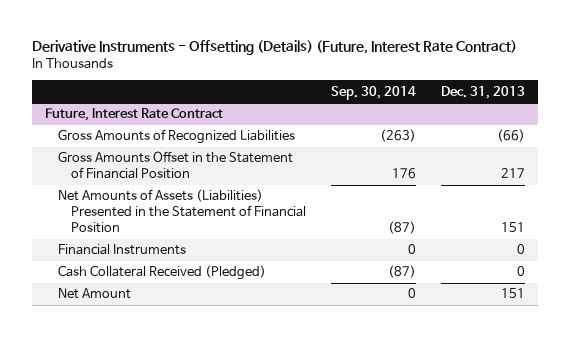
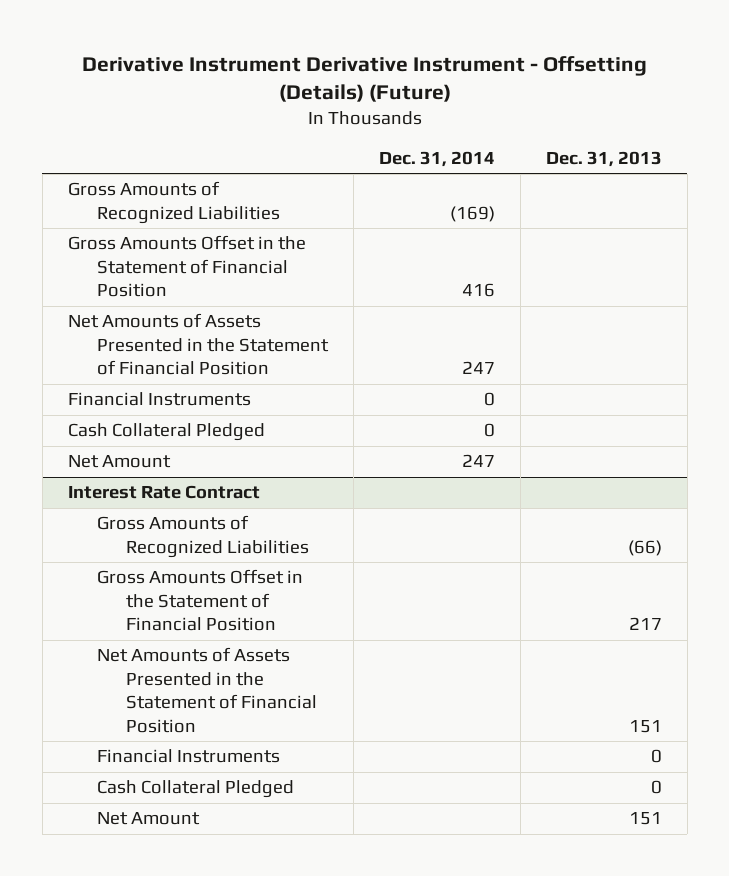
[32,40,518,56] Derivative Instruments - Offsetting (Details) (Future, Interest Rate Contract) -> [81,55,647,103] Derivative Instrument Derivative Instrument - Offsetting (Details) (Future)
[331,85,417,100] Sep. 30, 2014 -> none
none -> [378,150,495,167] Dec. 31, 2014
none -> [67,181,280,224] Gross Amounts of Recognized Liabilities
none -> [67,235,306,298] Gross Amounts Offset in the Statement of Financial Position
none -> [67,313,329,376] Net Amounts of Assets Presented in the Statement of Financial Position
none -> [67,392,251,407] Financial Instruments
none -> [67,423,265,442] Cash Collateral Pledged
none -> [67,455,171,469] Net Amount
[44,108,223,122] Future, Interest Rate Contract -> [67,485,260,500] Interest Rate Contract
[58,189,307,234] Net Amounts of Assets (Liabilities) Presented in the Statement of Financial Position -> [96,647,318,733] Net Amounts of Assets Presented in the Statement of Financial Position
[58,265,267,281] Cash Collateral Received (Pledged) -> [96,780,294,799] Cash Collateral Pledged

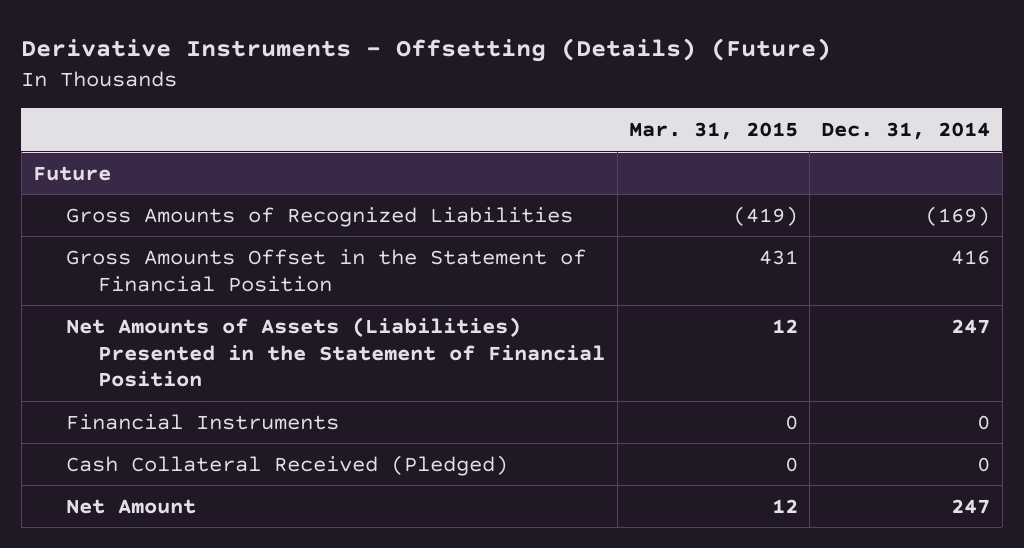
[81,55,647,103] Derivative Instrument Derivative Instrument - Offsetting (Details) (Future) -> [21,38,832,63] Derivative Instruments - Offsetting (Details) (Future)
[545,150,662,167] Dec. 31, 2013 -> none
none -> [628,122,798,141] Mar. 31, 2015
none -> [33,165,112,181] Future
[67,313,329,376] Net Amounts of Assets Presented in the Statement of Financial Position -> [65,316,606,388] Net Amounts of Assets (Liabilities) Presented in the Statement of Financial Position
[67,423,265,442] Cash Collateral Pledged -> [65,454,508,476] Cash Collateral Received (Pledged)
[67,485,260,500] Interest Rate Contract -> none
[96,515,310,558] Gross Amounts of Recognized Liabilities -> none
[96,569,303,632] Gross Amounts Offset in the Statement of Financial Position -> none
[96,647,318,733] Net Amounts of Assets Presented in the Statement of Financial Position -> none
[96,749,280,764] Financial Instruments -> none
[96,780,294,799] Cash Collateral Pledged -> none
[96,812,200,826] Net Amount -> none

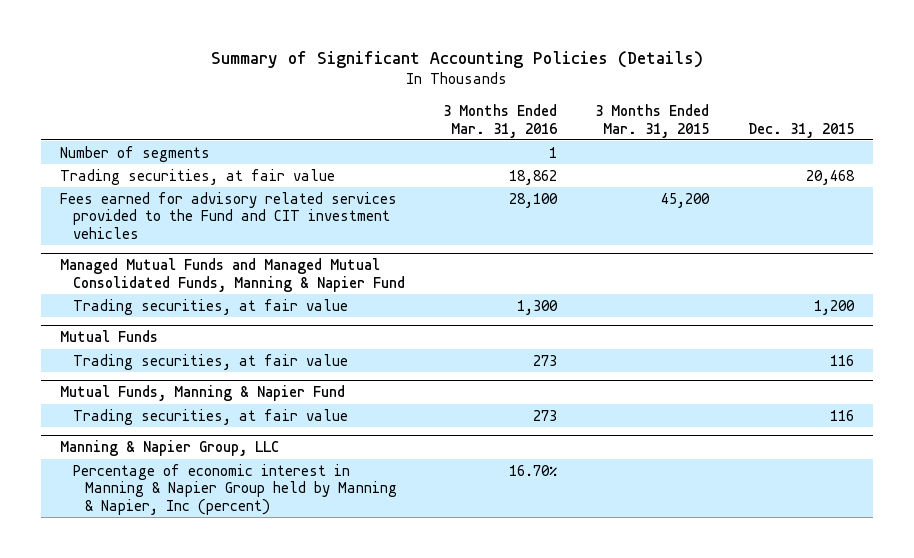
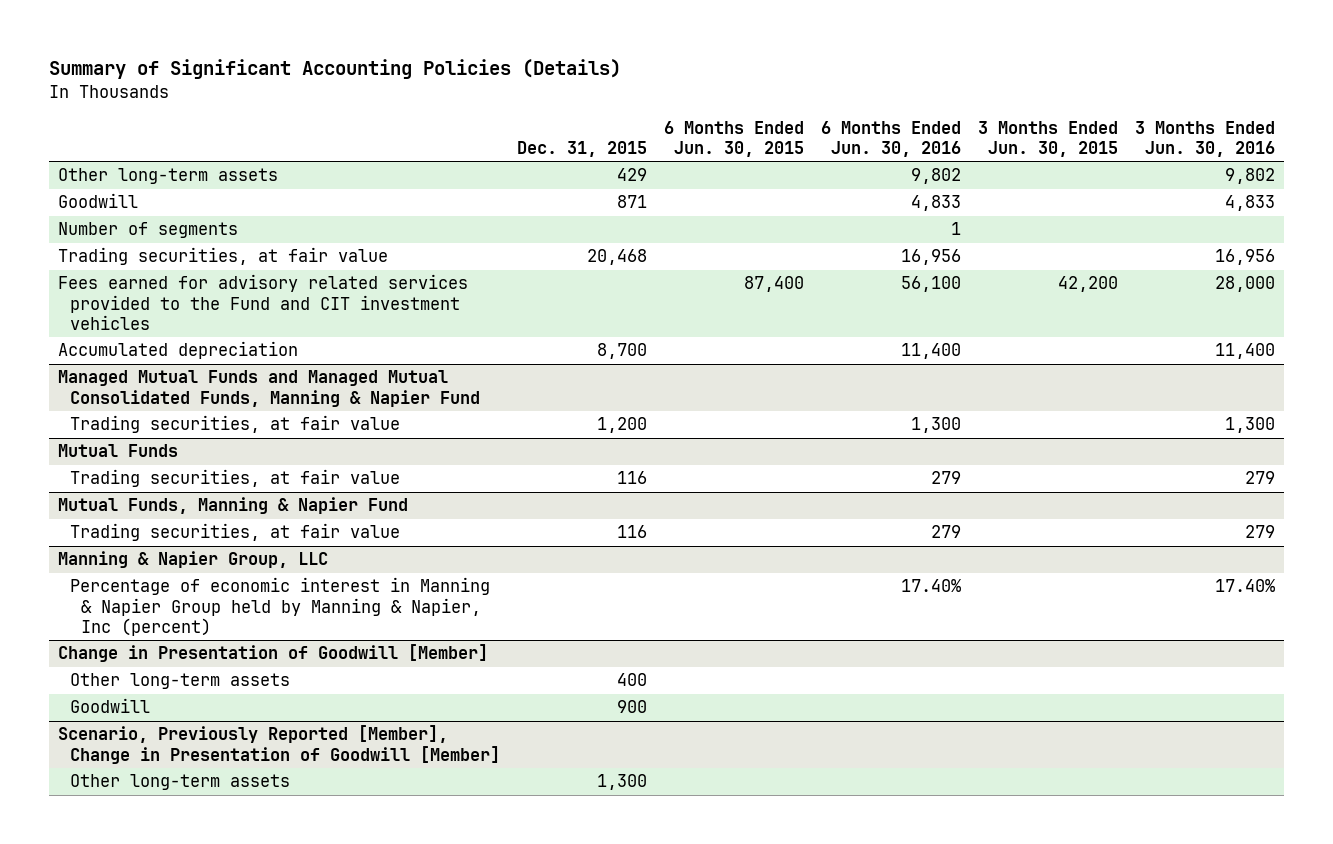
[443,103,558,138] 3 Months Ended Mar. 31, 2016 -> none
[595,103,710,138] 3 Months Ended Mar. 31, 2015 -> none
none -> [663,120,804,157] 6 Months Ended Jun. 30, 2015
none -> [821,120,962,157] 6 Months Ended Jun. 30, 2016
none -> [978,120,1119,157] 3 Months Ended Jun. 30, 2015
none -> [1135,120,1276,157] 3 Months Ended Jun. 30, 2016
none -> [57,168,278,185] Other long-term assets
none -> [57,193,138,209] Goodwill
none -> [57,341,298,360] Accumulated depreciation
none -> [57,644,488,663] Change in Presentation of Goodwill [Member]
none -> [69,673,290,690] Other long-term assets
none -> [69,698,150,714] Goodwill
none -> [57,725,500,764] Scenario, Previously Reported [Member], Change in Presentation of Goodwill [Member]
none -> [69,774,290,791] Other long-term assets

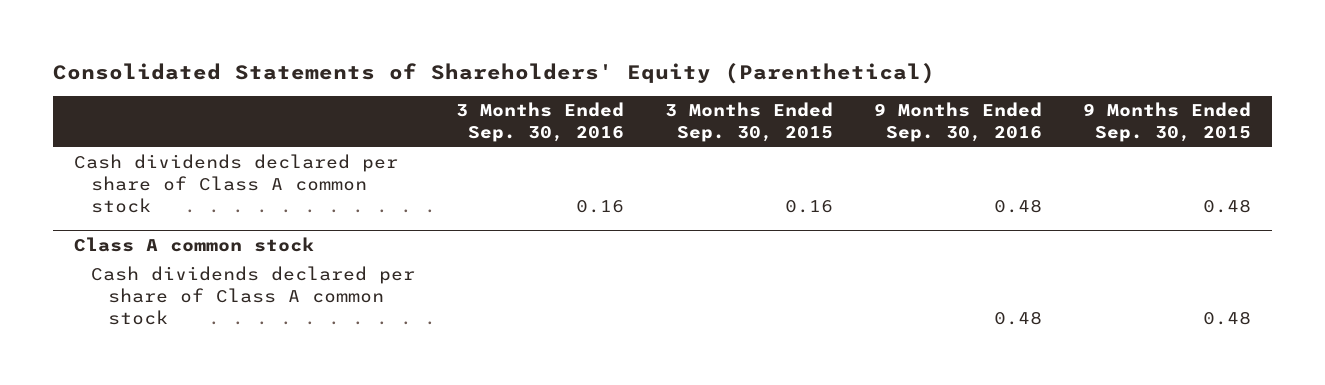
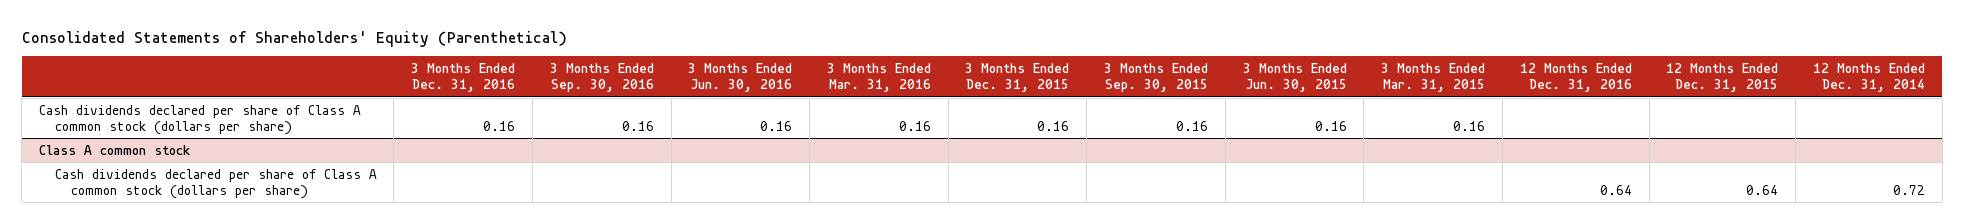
[874,102,1043,143] 9 Months Ended Sep. 30, 2016 -> none
[1083,102,1252,143] 9 Months Ended Sep. 30, 2015 -> none
none -> [411,63,516,93] 3 Months Ended Dec. 31, 2016
none -> [688,63,793,93] 3 Months Ended Jun. 30, 2016
none -> [826,63,931,93] 3 Months Ended Mar. 31, 2016
none -> [965,63,1070,93] 3 Months Ended Dec. 31, 2015
none -> [1242,63,1347,93] 3 Months Ended Jun. 30, 2015
none -> [1381,63,1486,93] 3 Months Ended Mar. 31, 2015
none -> [1519,63,1632,93] 12 Months Ended Dec. 31, 2016
none -> [1666,63,1779,93] 12 Months Ended Dec. 31, 2015
none -> [1812,63,1925,93] 12 Months Ended Dec. 31, 2014
[73,154,398,213] Cash dividends declared per share of Class A common stock -> [38,104,361,135] Cash dividends declared per share of Class A common stock (dollars per share)
[90,266,415,325] Cash dividends declared per share of Class A common stock -> [54,168,377,199] Cash dividends declared per share of Class A common stock (dollars per share)

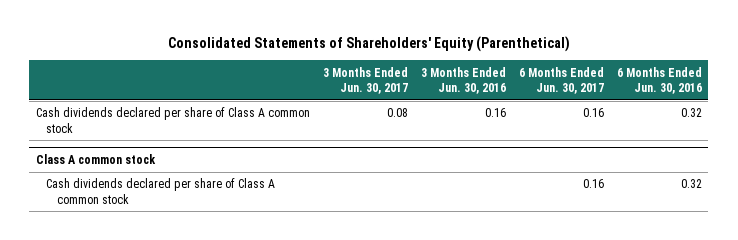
[411,63,516,93] 3 Months Ended Dec. 31, 2016 -> none
[549,63,654,93] 3 Months Ended Sep. 30, 2016 -> none
[826,63,931,93] 3 Months Ended Mar. 31, 2016 -> none
[965,63,1070,93] 3 Months Ended Dec. 31, 2015 -> none
[1104,63,1209,93] 3 Months Ended Sep. 30, 2015 -> none
[1242,63,1347,93] 3 Months Ended Jun. 30, 2015 -> none
[1381,63,1486,93] 3 Months Ended Mar. 31, 2015 -> none
[1519,63,1632,93] 12 Months Ended Dec. 31, 2016 -> none
[1666,63,1779,93] 12 Months Ended Dec. 31, 2015 -> none
[1812,63,1925,93] 12 Months Ended Dec. 31, 2014 -> none
none -> [322,66,408,94] 3 Months Ended Jun. 30, 2017
none -> [518,66,604,94] 6 Months Ended Jun. 30, 2017
none -> [616,66,702,94] 6 Months Ended Jun. 30, 2016
[38,104,361,135] Cash dividends declared per share of Class A common stock (dollars per share) -> [35,107,310,133] Cash dividends declared per share of Class A common stock
[54,168,377,199] Cash dividends declared per share of Class A common stock (dollars per share) -> [46,178,276,204] Cash dividends declared per share of Class A common stock

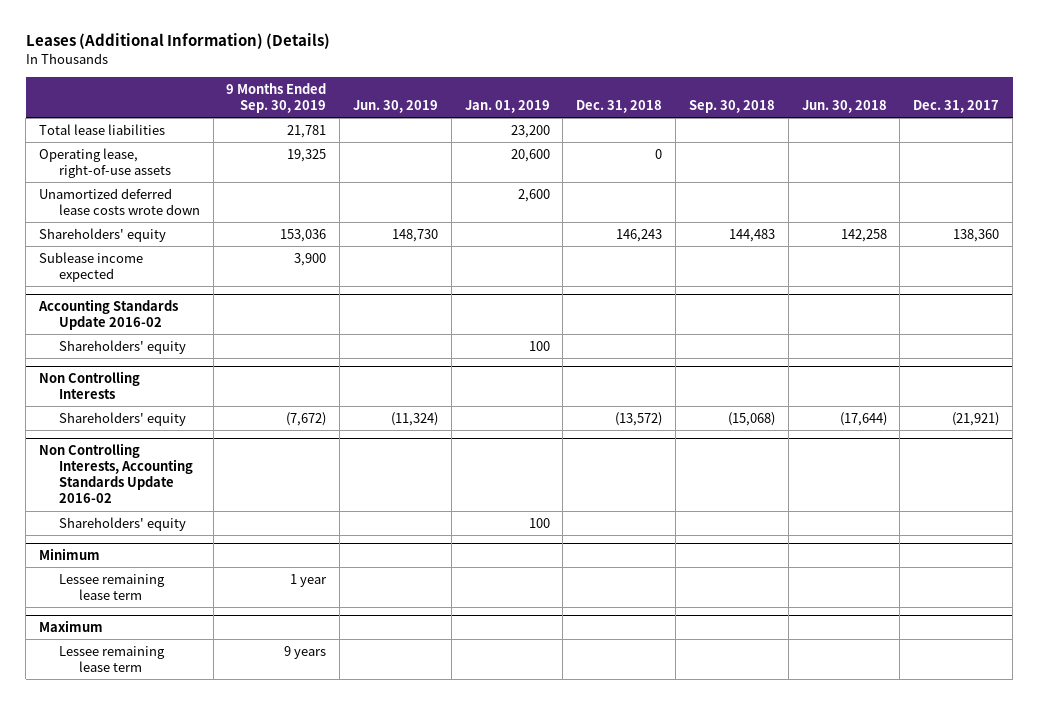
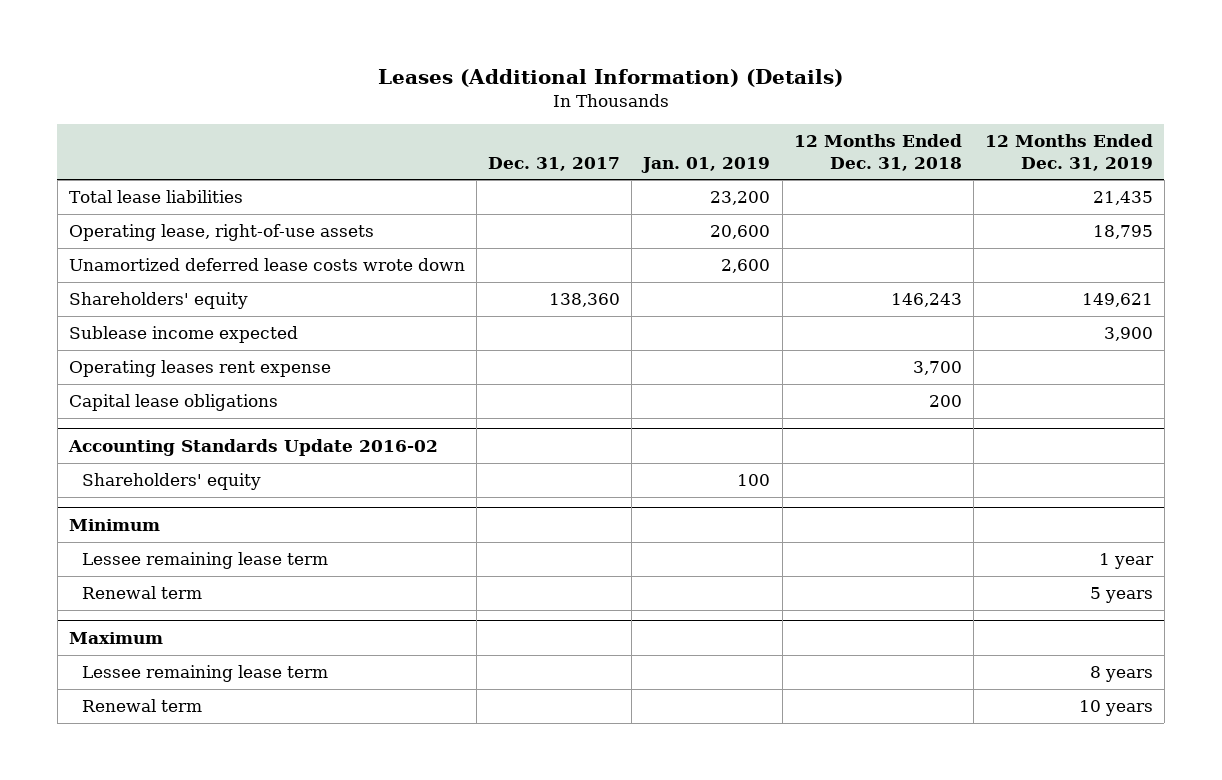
[226,82,327,113] 9 Months Ended Sep. 30, 2019 -> none
[352,99,438,113] Jun. 30, 2019 -> none
[576,99,663,113] Dec. 31, 2018 -> none
[688,99,775,113] Sep. 30, 2018 -> none
[801,99,887,113] Jun. 30, 2018 -> none
none -> [793,134,962,171] 12 Months Ended Dec. 31, 2018
none -> [984,134,1153,171] 12 Months Ended Dec. 31, 2019
none -> [69,360,332,378] Operating leases rent expense
none -> [69,394,279,412] Capital lease obligations
[38,370,140,400] Non Controlling Interests -> none
[58,411,186,426] Shareholders' equity -> none
[38,442,193,504] Non Controlling Interests, Accounting Standards Update 2016-02 -> none
[58,516,186,531] Shareholders' equity -> none
none -> [82,586,203,600] Renewal term
none -> [82,699,203,713] Renewal term

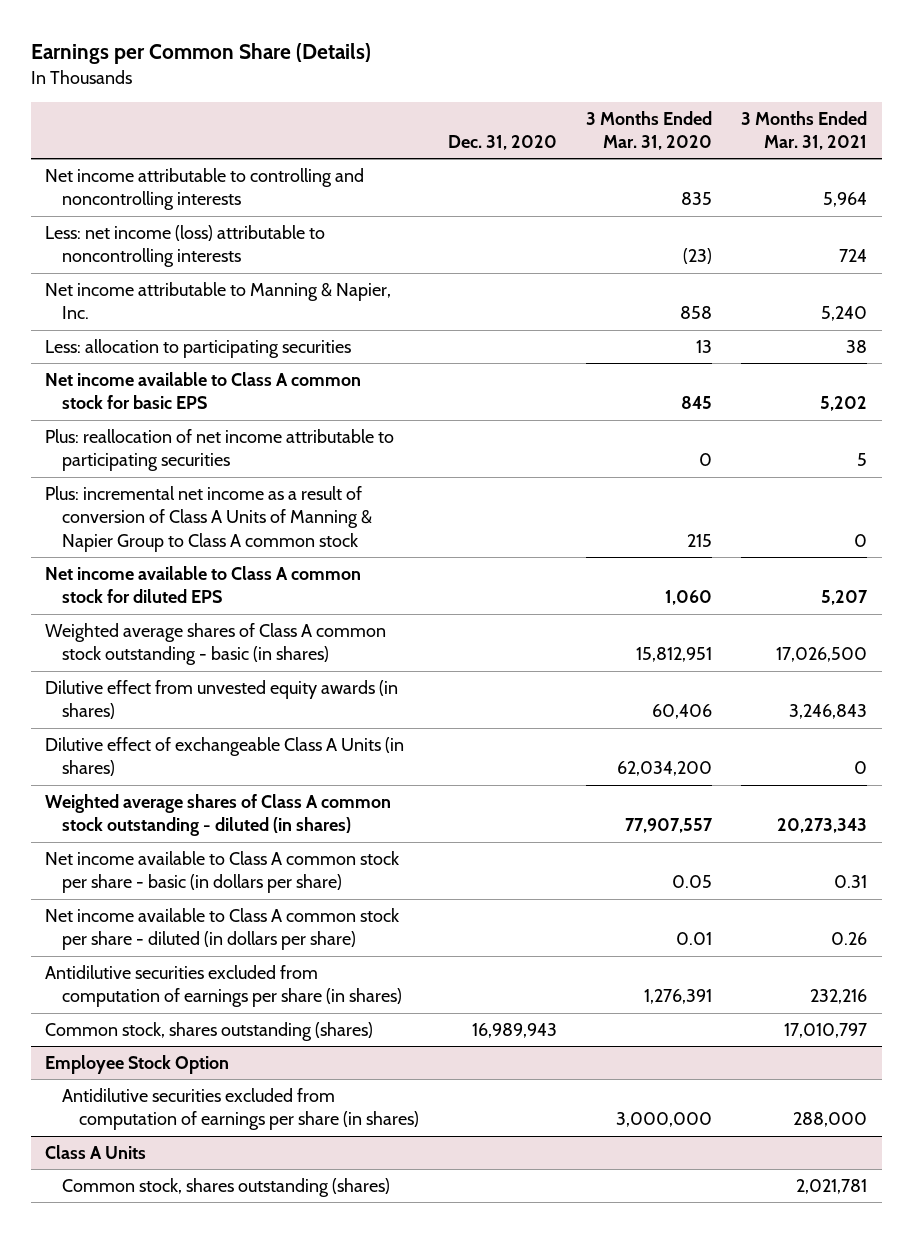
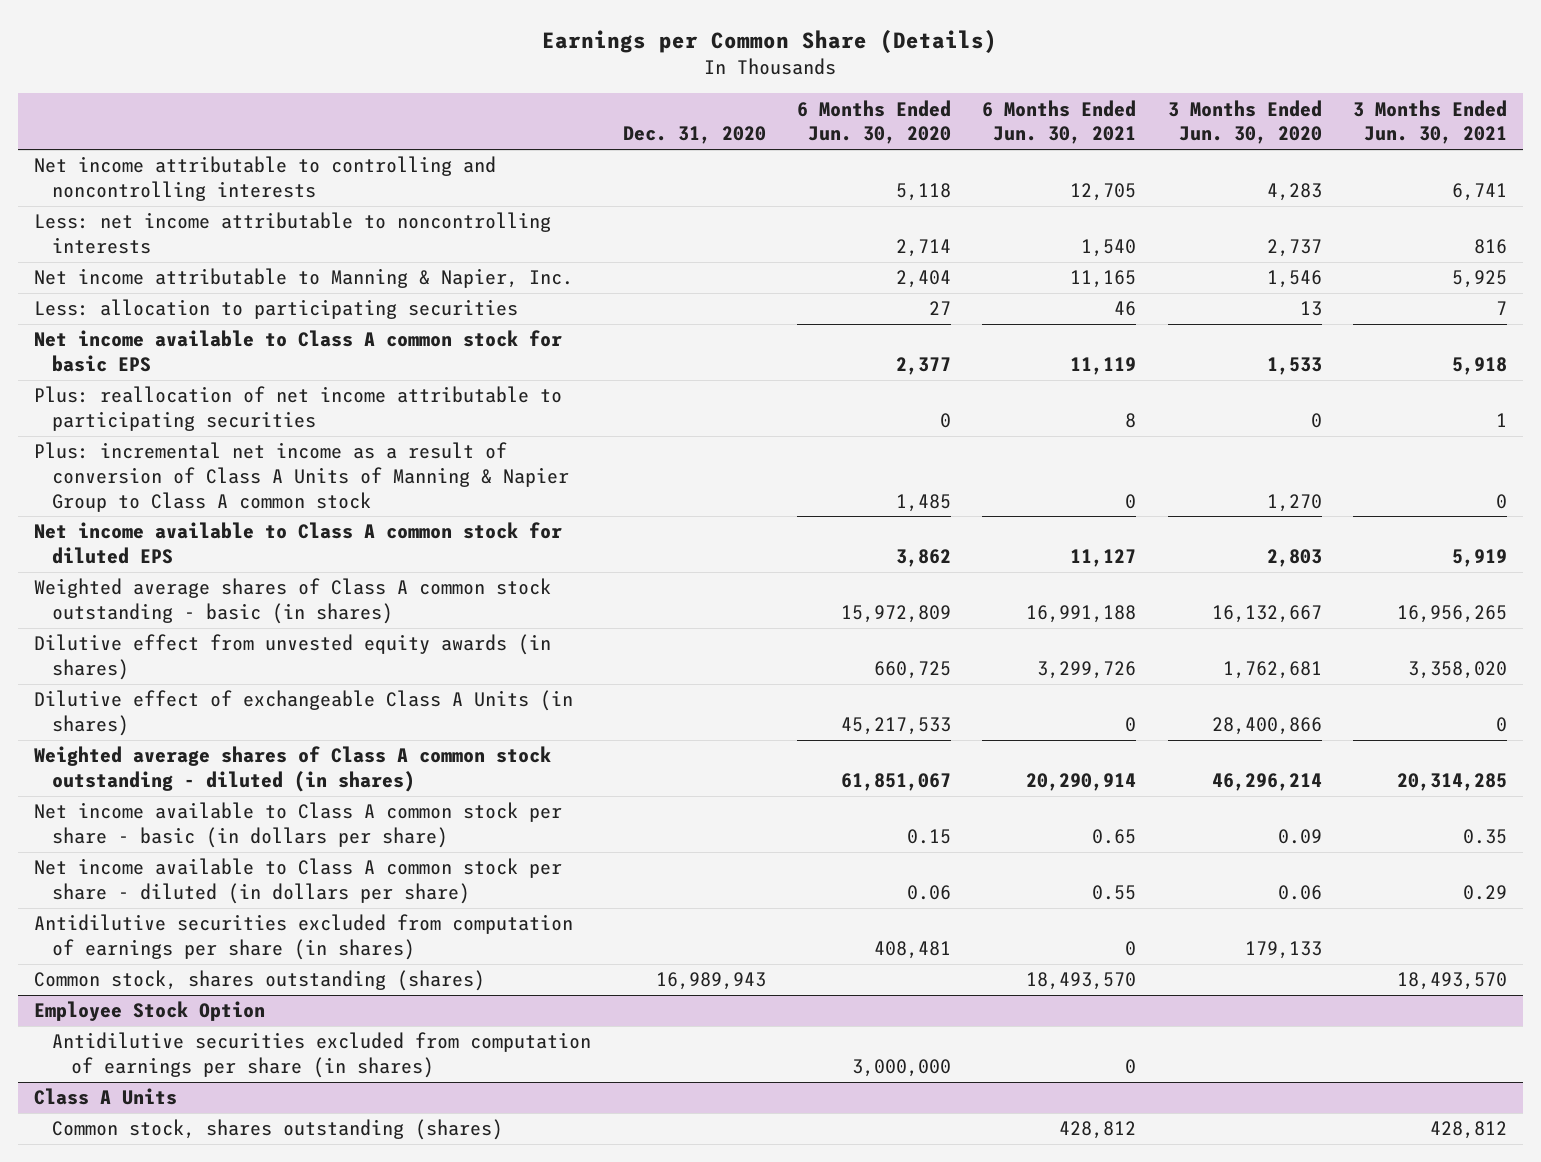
[586,110,713,151] 3 Months Ended Mar. 31, 2020 -> none
[741,110,868,151] 3 Months Ended Mar. 31, 2021 -> none
none -> [796,99,951,145] 6 Months Ended Jun. 30, 2020
none -> [982,99,1137,145] 6 Months Ended Jun. 30, 2021
none -> [1167,99,1322,145] 3 Months Ended Jun. 30, 2020
none -> [1352,99,1507,145] 3 Months Ended Jun. 30, 2021
[45,224,326,268] Less: net income (loss) attributable to noncontrolling interests -> [33,212,551,254] Less: net income attributable to noncontrolling interests

